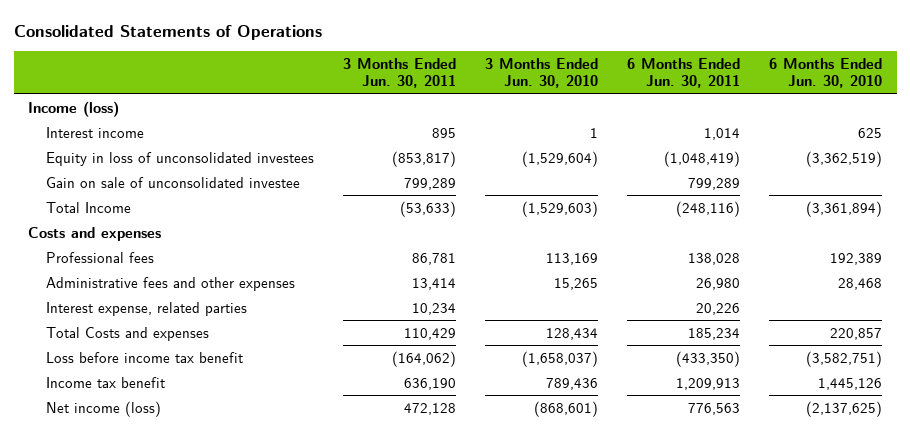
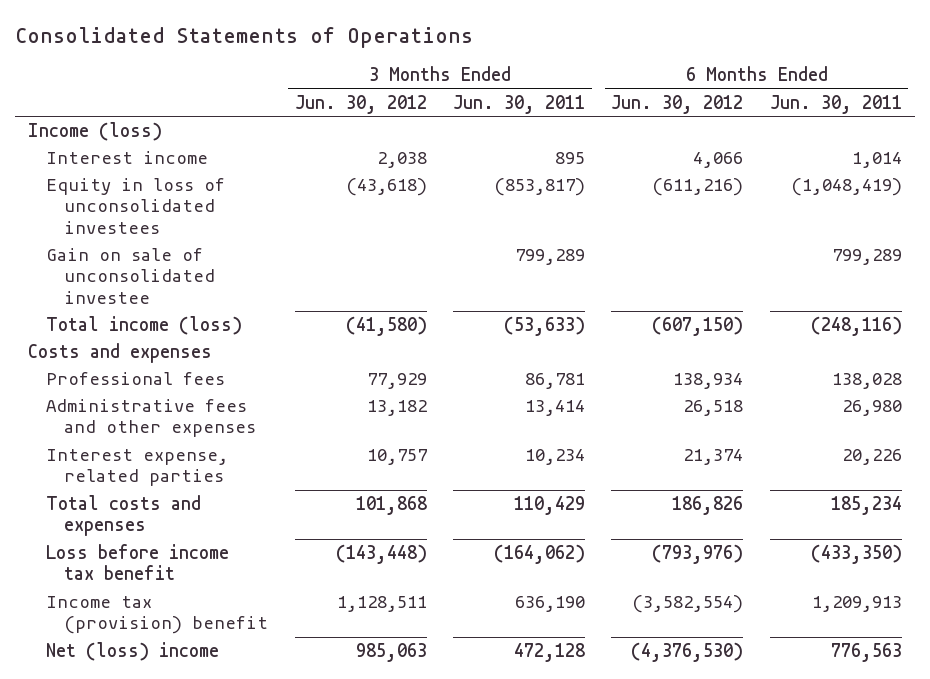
[485,57,599,89] 3 Months Ended Jun. 30, 2010 -> none
[769,57,883,89] 6 Months Ended Jun. 30, 2010 -> none
none -> [294,94,427,114] Jun. 30, 2012
none -> [611,94,744,114] Jun. 30, 2012
[46,201,132,213] Total Income -> [46,316,243,336] Total income (loss)
[46,326,210,341] Total Costs and expenses -> [46,495,202,537] Total costs and expenses
[46,376,166,388] Income tax benefit -> [46,596,269,635] Income tax (provision) benefit
[46,400,162,417] Net income (loss) -> [46,642,220,662] Net (loss) income

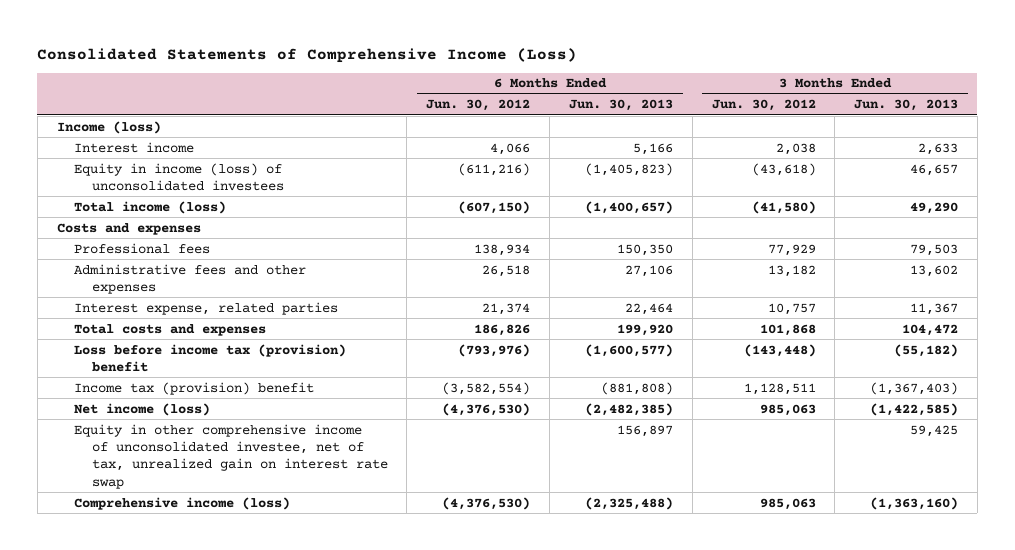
[14,27,473,49] Consolidated Statements of Operations -> [37,47,578,63] Consolidated Statements of Comprehensive Income (Loss)
[453,94,586,114] Jun. 30, 2011 -> none
[769,94,902,114] Jun. 30, 2011 -> none
none -> [568,99,673,112] Jun. 30, 2013
none -> [854,99,959,112] Jun. 30, 2013
[46,248,216,304] Gain on sale of unconsolidated investee -> none
[46,178,226,234] Equity in loss of unconsolidated investees -> [74,162,284,191] Equity in income (loss) of unconsolidated investees
[46,544,230,581] Loss before income tax benefit -> [74,343,347,372] Loss before income tax (provision) benefit
[46,642,220,662] Net (loss) income -> [74,402,211,416] Net income (loss)
none -> [74,423,388,489] Equity in other comprehensive income of unconsolidated investee, net of tax, unrealized gain on interest rate swap
none -> [74,496,291,510] Comprehensive income (loss)

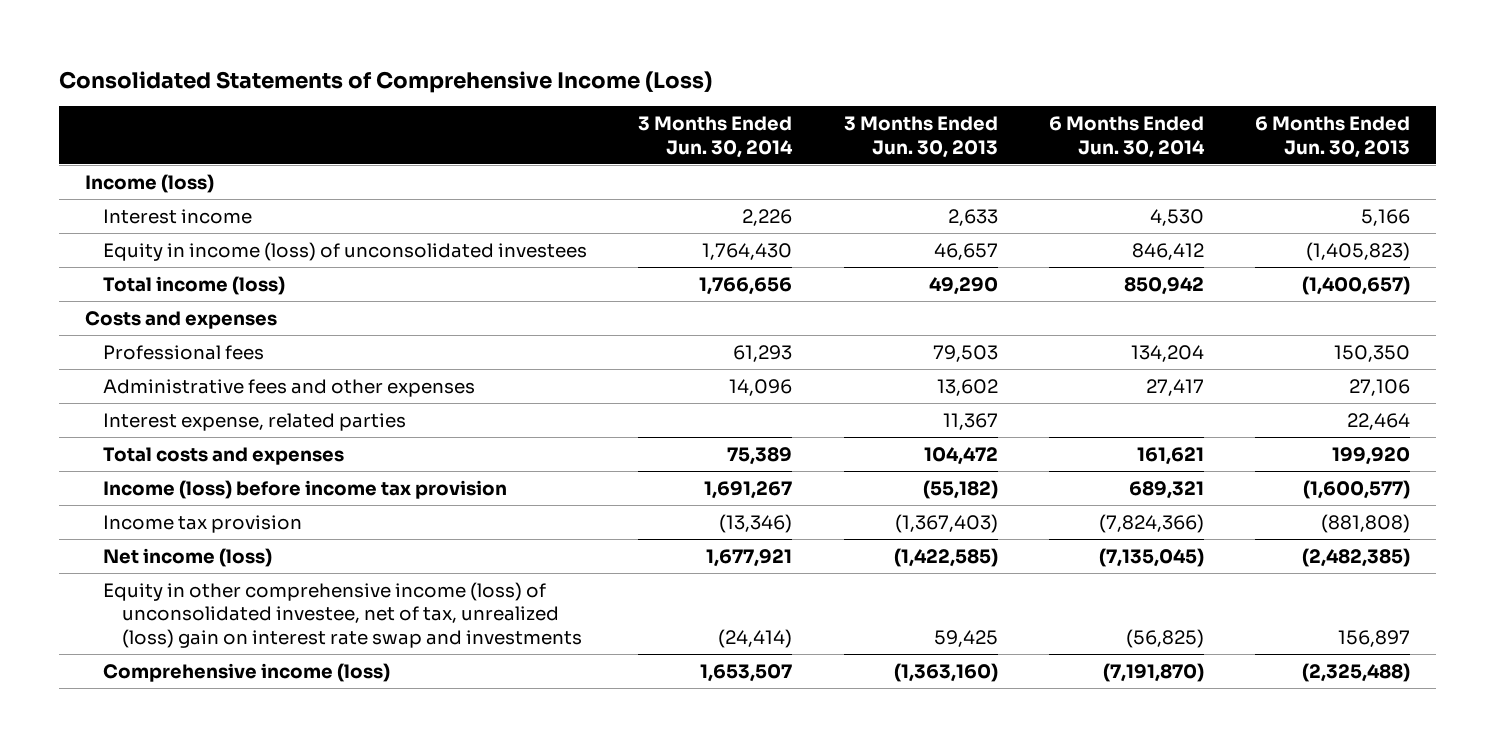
[426,99,531,112] Jun. 30, 2012 -> none
[711,99,816,112] Jun. 30, 2012 -> none
none -> [638,116,794,158] 3 Months Ended Jun. 30, 2014
none -> [1048,116,1205,158] 6 Months Ended Jun. 30, 2014
[74,343,347,372] Loss before income tax (provision) benefit -> [103,479,508,499] Income (loss) before income tax provision
[74,381,315,395] Income tax (provision) benefit -> [103,514,303,533] Income tax provision
[74,423,388,489] Equity in other comprehensive income of unconsolidated investee, net of tax, unrealized gain on interest rate swap -> [103,581,582,648] Equity in other comprehensive income (loss) of unconsolidated investee, net of tax, unrealized (loss) gain on interest rate swap and investments

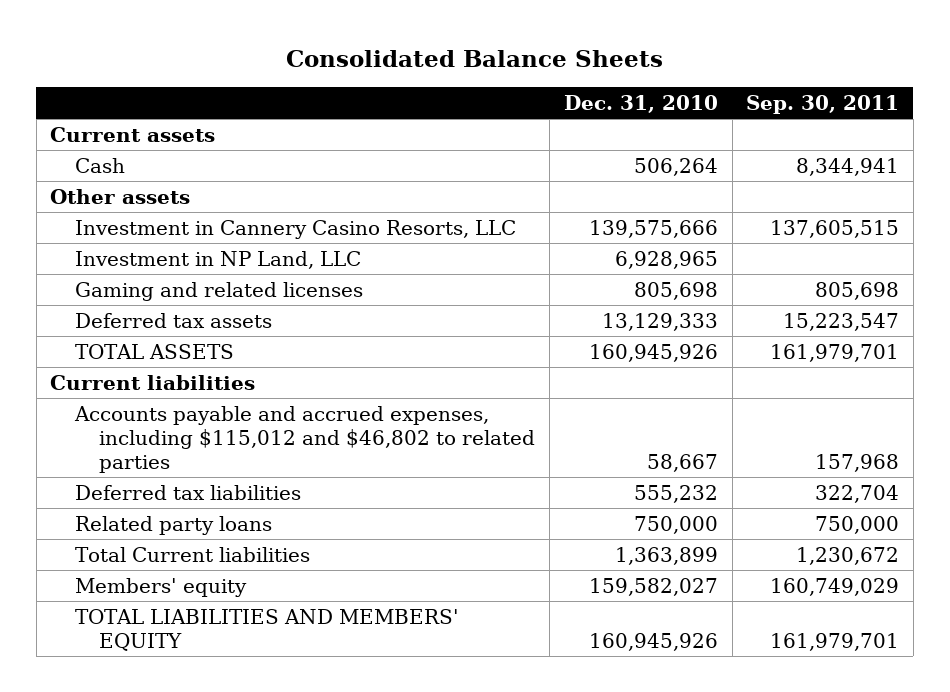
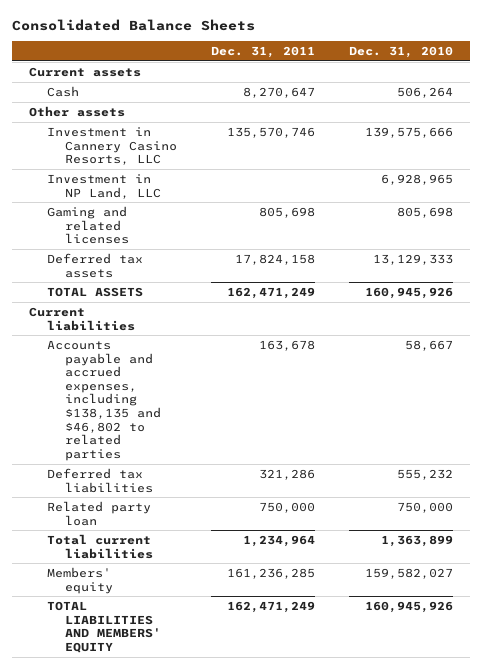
[746,94,900,114] Sep. 30, 2011 -> none
none -> [211,46,316,59] Dec. 31, 2011
[73,405,536,473] Accounts payable and accrued expenses, including $115,012 and $46,802 to related parties -> [47,339,162,461] Accounts payable and accrued expenses, including $138,135 and $46,802 to related parties
[74,515,272,535] Related party loans -> [47,500,152,526] Related party loan
[74,546,310,562] Total Current liabilities -> [47,533,154,559] Total current liabilities

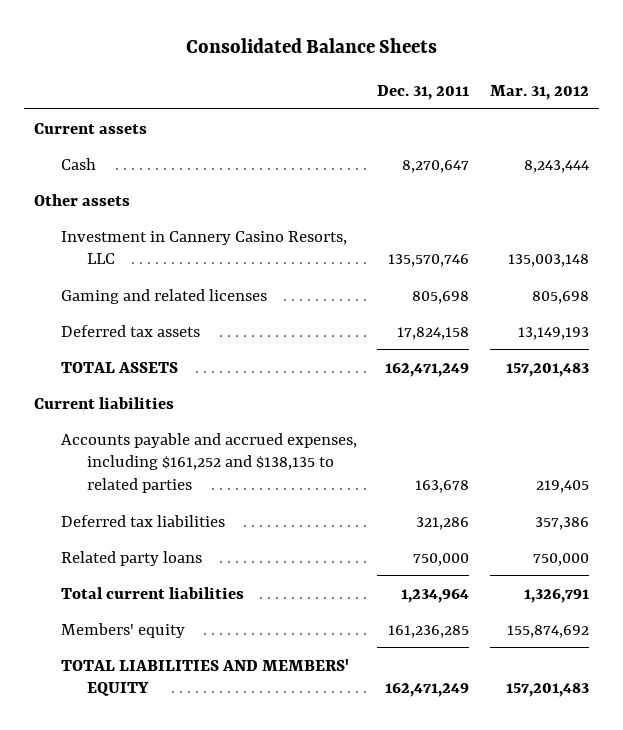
[349,46,454,59] Dec. 31, 2010 -> none
none -> [490,85,590,101] Mar. 31, 2012
[47,173,162,199] Investment in NP Land, LLC -> none
[47,339,162,461] Accounts payable and accrued expenses, including $138,135 and $46,802 to related parties -> [60,432,357,494] Accounts payable and accrued expenses, including $161,252 and $138,135 to related parties
[47,500,152,526] Related party loan -> [60,550,202,566] Related party loans

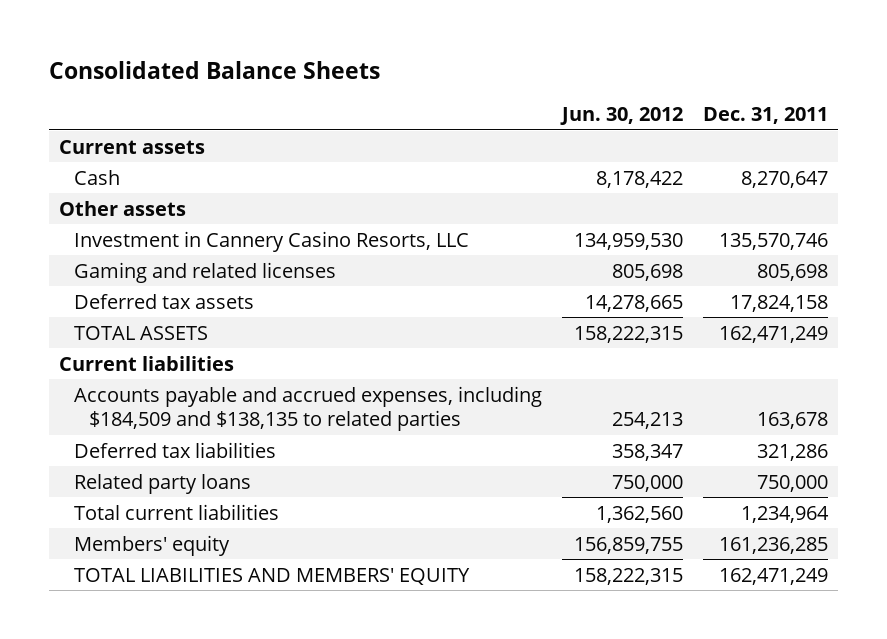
[490,85,590,101] Mar. 31, 2012 -> none
none -> [559,106,683,125] Jun. 30, 2012
[60,432,357,494] Accounts payable and accrued expenses, including $161,252 and $138,135 to related parties -> [73,385,542,432] Accounts payable and accrued expenses, including $184,509 and $138,135 to related parties

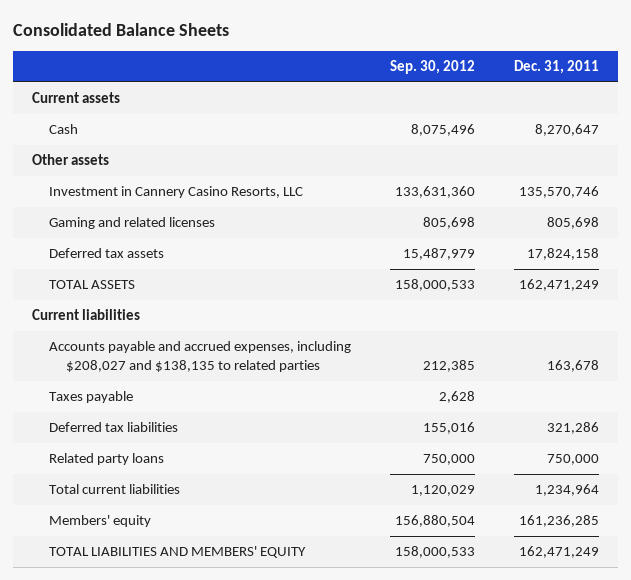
[559,106,683,125] Jun. 30, 2012 -> none
none -> [389,60,475,75] Sep. 30, 2012
[73,385,542,432] Accounts payable and accrued expenses, including $184,509 and $138,135 to related parties -> [48,341,351,373] Accounts payable and accrued expenses, including $208,027 and $138,135 to related parties
none -> [48,391,133,404] Taxes payable

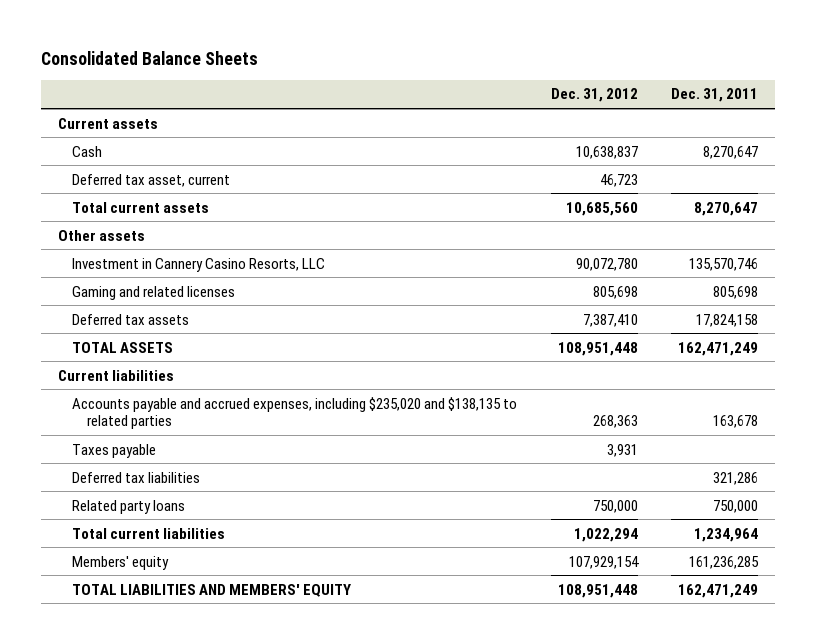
[389,60,475,75] Sep. 30, 2012 -> none
none -> [550,88,638,103] Dec. 31, 2012
none -> [72,173,231,187] Deferred tax asset, current
none -> [72,201,210,213] Total current assets
[48,341,351,373] Accounts payable and accrued expenses, including $208,027 and $138,135 to related parties -> [72,396,518,429] Accounts payable and accrued expenses, including $235,020 and $138,135 to related parties

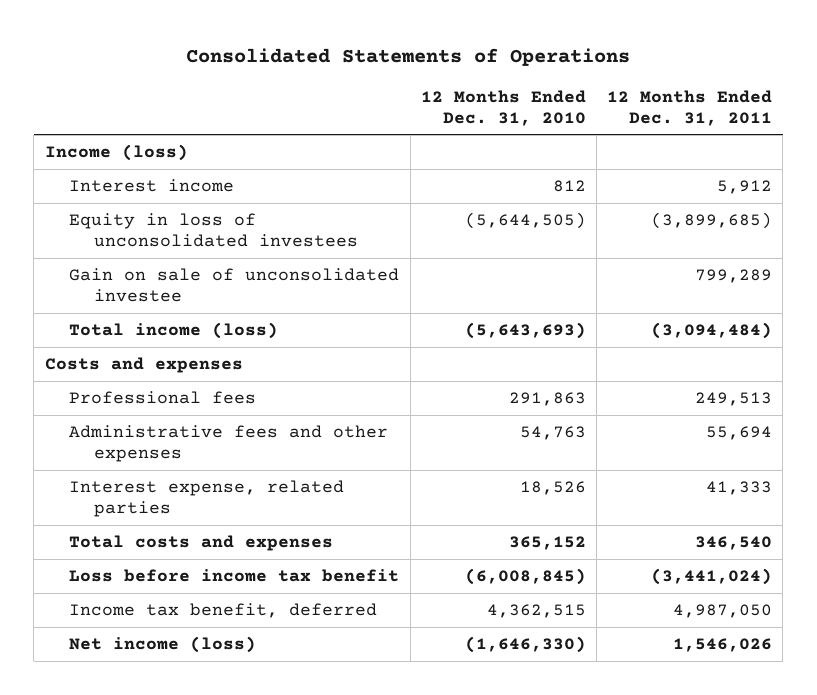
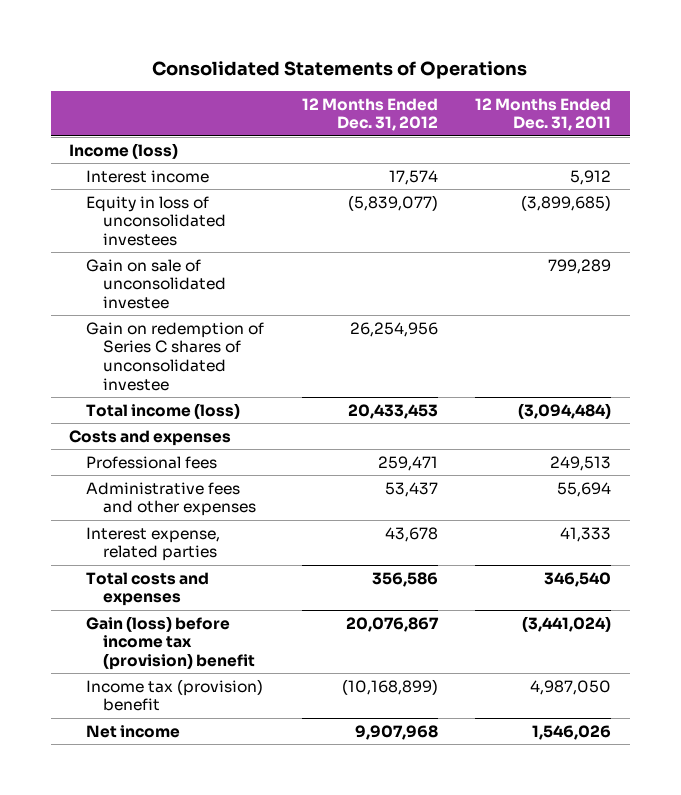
[420,89,586,126] 12 Months Ended Dec. 31, 2010 -> none
none -> [301,97,438,132] 12 Months Ended Dec. 31, 2012
none -> [86,321,265,391] Gain on redemption of Series C shares of unconsolidated investee
[69,569,400,583] Loss before income tax benefit -> [86,615,256,671] Gain (loss) before income tax (provision) benefit
[69,603,378,619] Income tax benefit, deferred -> [86,678,264,712] Income tax (provision) benefit
[69,636,257,654] Net income (loss) -> [86,724,181,738] Net income

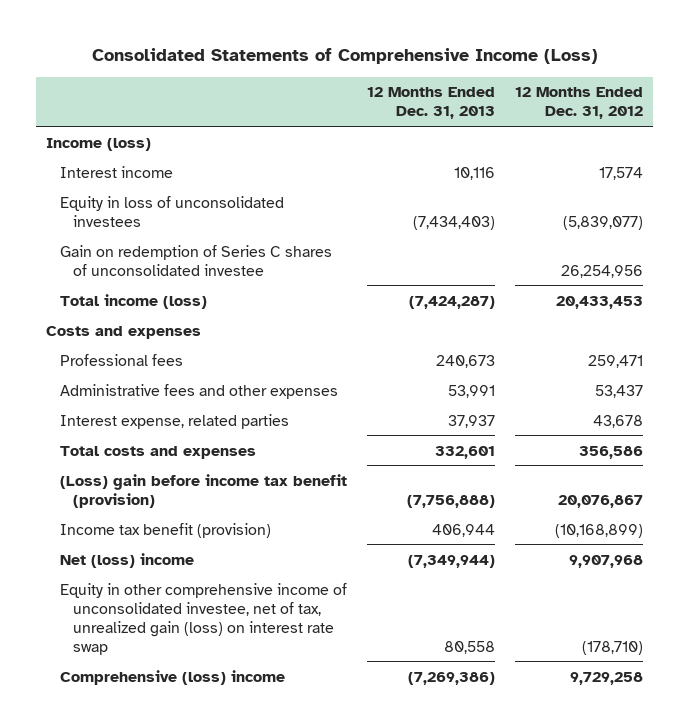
[152,61,528,80] Consolidated Statements of Operations -> [91,47,598,64] Consolidated Statements of Comprehensive Income (Loss)
[475,97,612,132] 12 Months Ended Dec. 31, 2011 -> none
none -> [366,87,495,120] 12 Months Ended Dec. 31, 2013
[86,258,227,310] Gain on sale of unconsolidated investee -> none
[86,615,256,671] Gain (loss) before income tax (provision) benefit -> [59,473,347,508] (Loss) gain before income tax benefit (provision)
[86,678,264,712] Income tax (provision) benefit -> [59,522,271,538] Income tax benefit (provision)
[86,724,181,738] Net income -> [59,552,194,568] Net (loss) income
none -> [59,582,347,655] Equity in other comprehensive income of unconsolidated investee, net of tax, unrealized gain (loss) on interest rate swap
none -> [59,669,285,685] Comprehensive (loss) income

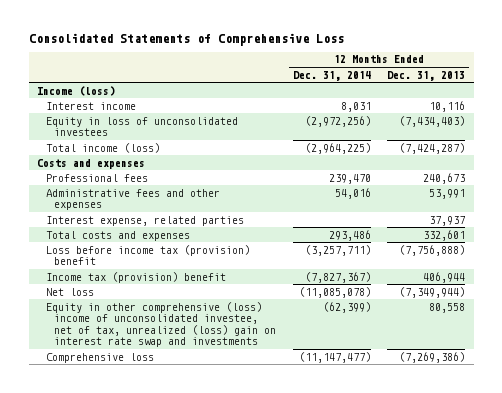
[91,47,598,64] Consolidated Statements of Comprehensive Income (Loss) -> [28,32,344,46] Consolidated Statements of Comprehensive Loss
[515,87,644,120] 12 Months Ended Dec. 31, 2012 -> none
none -> [292,70,371,81] Dec. 31, 2014
[59,244,332,276] Gain on redemption of Series C shares of unconsolidated investee -> none
[59,473,347,508] (Loss) gain before income tax benefit (provision) -> [45,244,250,266] Loss before income tax (provision) benefit
[59,522,271,538] Income tax benefit (provision) -> [45,271,226,283] Income tax (provision) benefit
[59,552,194,568] Net (loss) income -> [45,287,94,296] Net loss
[59,582,347,655] Equity in other comprehensive income of unconsolidated investee, net of tax, unrealized gain (loss) on interest rate swap -> [45,301,277,348] Equity in other comprehensive (loss) income of unconsolidated investee, net of tax, unrealized (loss) gain on interest rate swap and investments
[59,669,285,685] Comprehensive (loss) income -> [45,352,154,363] Comprehensive loss

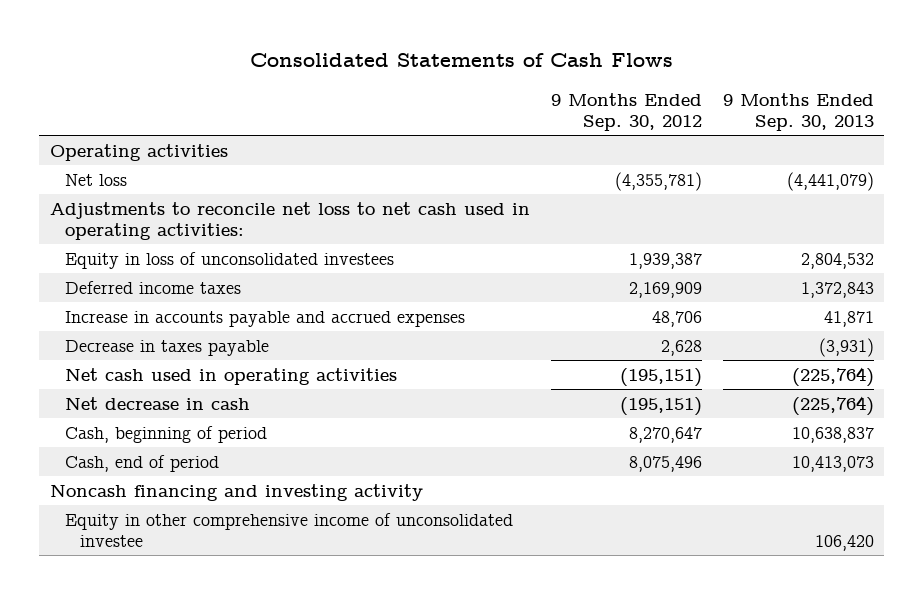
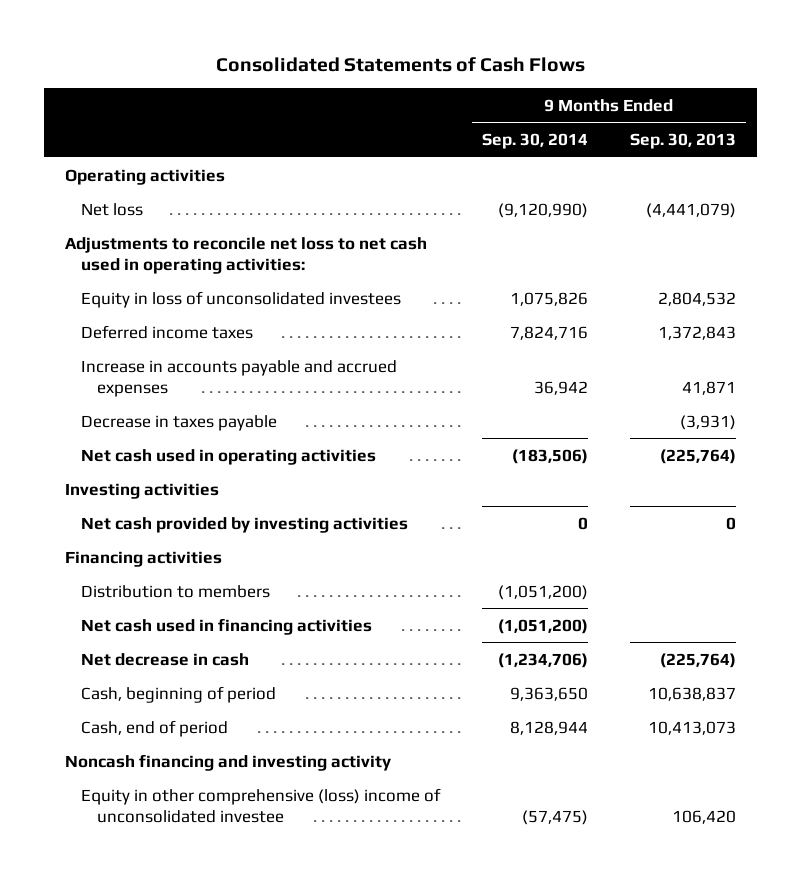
[550,92,702,132] 9 Months Ended Sep. 30, 2012 -> none
none -> [482,133,589,150] Sep. 30, 2014
none -> [65,482,220,499] Investing activities
none -> [81,516,409,533] Net cash provided by investing activities
none -> [65,550,223,567] Financing activities
none -> [81,584,271,598] Distribution to members
none -> [81,617,373,635] Net cash used in financing activities
[64,512,513,547] Equity in other comprehensive income of unconsolidated investee -> [81,787,442,823] Equity in other comprehensive (loss) income of unconsolidated investee

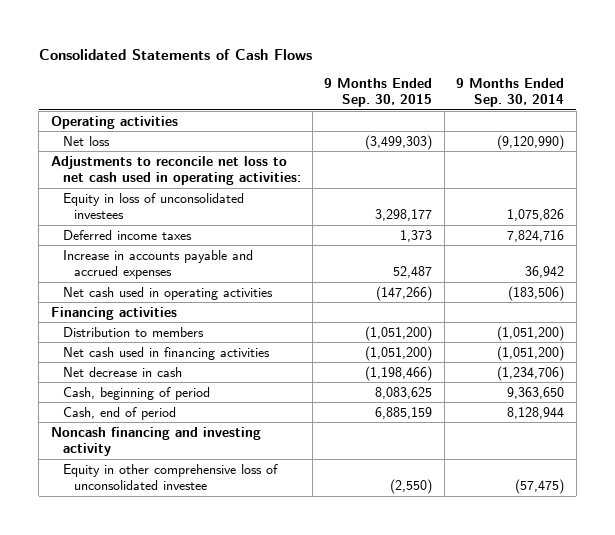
[629,133,736,150] Sep. 30, 2013 -> none
none -> [324,77,433,108] 9 Months Ended Sep. 30, 2015
[81,414,278,431] Decrease in taxes payable -> none
[65,482,220,499] Investing activities -> none
[81,516,409,533] Net cash provided by investing activities -> none
[81,787,442,823] Equity in other comprehensive (loss) income of unconsolidated investee -> [62,463,278,491] Equity in other comprehensive loss of unconsolidated investee

